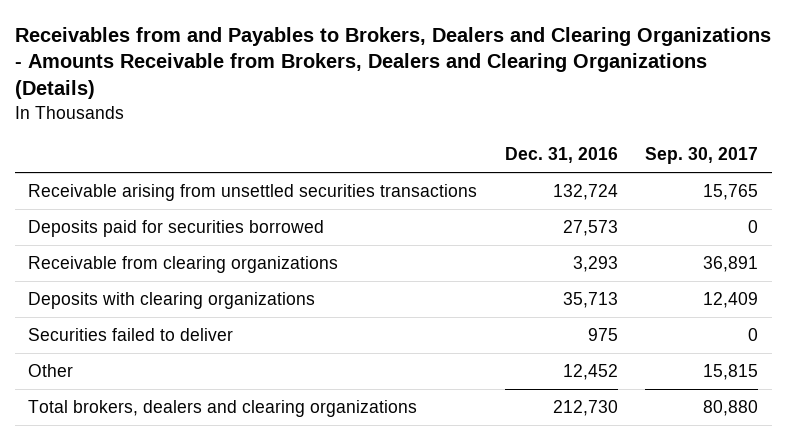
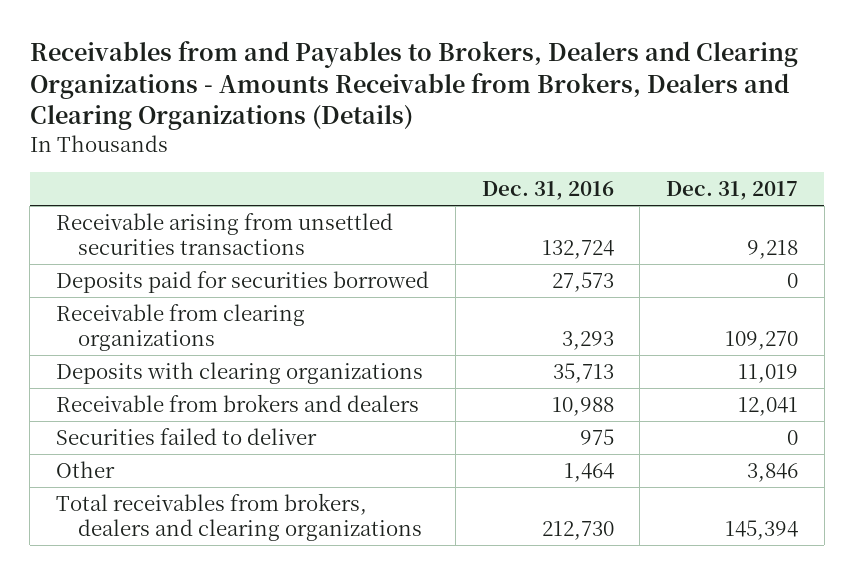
[645,147,759,165] Sep. 30, 2017 -> none
none -> [666,180,799,200] Dec. 31, 2017
none -> [56,393,420,412] Receivable from brokers and dealers
[562,364,618,381] 12,452 -> [563,462,614,482] 1,464
[28,400,418,418] Total brokers, dealers and clearing organizations -> [56,492,422,541] Total receivables from brokers, dealers and clearing organizations

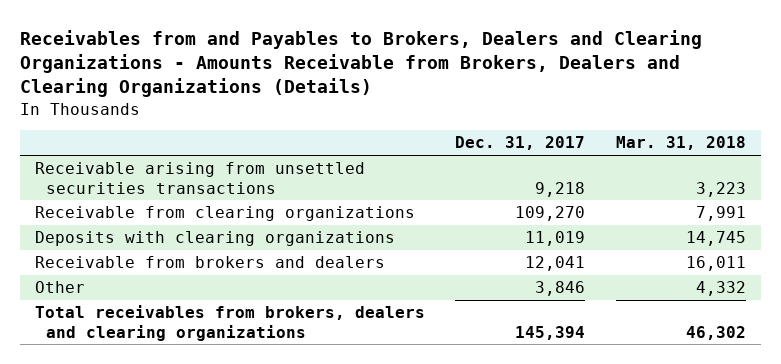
[481,180,614,200] Dec. 31, 2016 -> none
none -> [615,136,746,151] Mar. 31, 2018
[56,270,430,293] Deposits paid for securities borrowed -> none
[56,427,318,445] Securities failed to deliver -> none

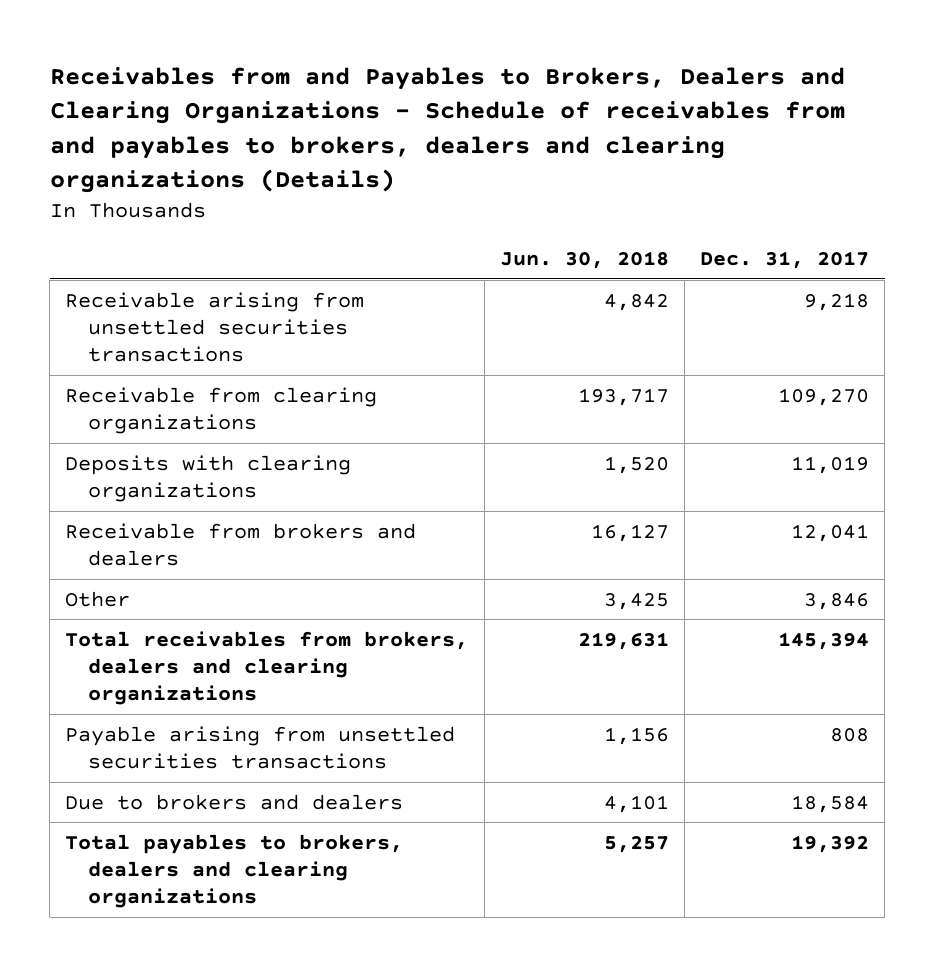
[20,29,703,98] Receivables from and Payables to Brokers, Dealers and Clearing Organizations - Amounts Receivable from Brokers, Dealers and Clearing Organizations (Details) -> [49,67,845,193] Receivables from and Payables to Brokers, Dealers and Clearing Organizations - Schedule of receivables from and payables to brokers, dealers and clearing organizations (Details)
[615,136,746,151] Mar. 31, 2018 -> none
none -> [499,251,669,270] Jun. 30, 2018
none -> [65,725,456,769] Payable arising from unsettled securities transactions
none -> [65,793,404,810] Due to brokers and dealers
none -> [65,833,404,909] Total payables to brokers, dealers and clearing organizations

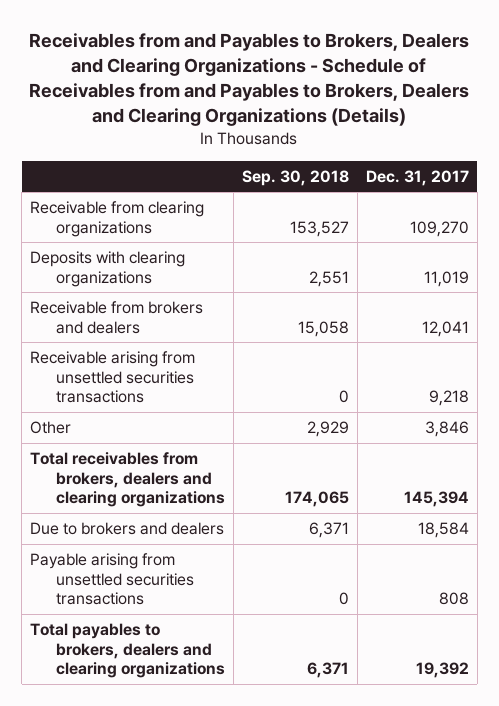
[49,67,845,193] Receivables from and Payables to Brokers, Dealers and Clearing Organizations - Schedule of receivables from and payables to brokers, dealers and clearing organizations (Details) -> [29,32,470,127] Receivables from and Payables to Brokers, Dealers and Clearing Organizations - Schedule of Receivables from and Payables to Brokers, Dealers and Clearing Organizations (Details)
[499,251,669,270] Jun. 30, 2018 -> none
none -> [241,169,349,186] Sep. 30, 2018
[65,291,365,363] Receivable arising from unsettled securities transactions -> [30,351,196,404] Receivable arising from unsettled securities transactions
[65,725,456,769] Payable arising from unsettled securities transactions -> [30,553,194,606] Payable arising from unsettled securities transactions

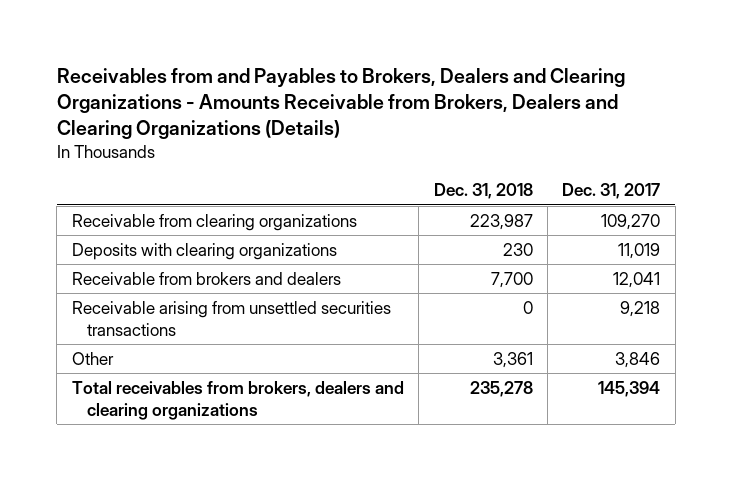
[29,32,470,127] Receivables from and Payables to Brokers, Dealers and Clearing Organizations - Schedule of Receivables from and Payables to Brokers, Dealers and Clearing Organizations (Details) -> [56,68,625,140] Receivables from and Payables to Brokers, Dealers and Clearing Organizations - Amounts Receivable from Brokers, Dealers and Clearing Organizations (Details)
[241,169,349,186] Sep. 30, 2018 -> none
none -> [433,182,533,199] Dec. 31, 2018
[30,522,225,536] Due to brokers and dealers -> none
[30,553,194,606] Payable arising from unsettled securities transactions -> none
[30,623,225,679] Total payables to brokers, dealers and clearing organizations -> none

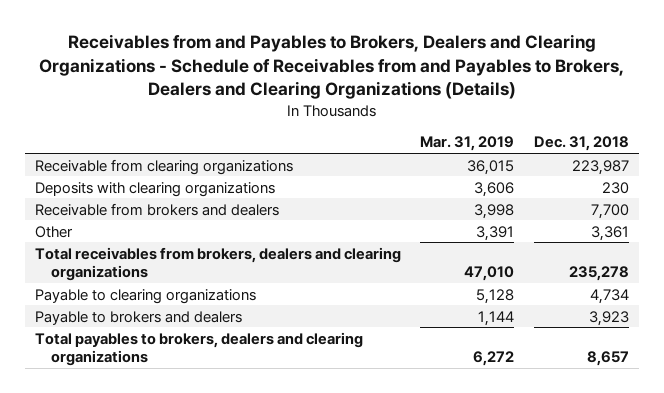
[56,68,625,140] Receivables from and Payables to Brokers, Dealers and Clearing Organizations - Amounts Receivable from Brokers, Dealers and Clearing Organizations (Details) -> [38,34,624,100] Receivables from and Payables to Brokers, Dealers and Clearing Organizations - Schedule of Receivables from and Payables to Brokers, Dealers and Clearing Organizations (Details)
[562,182,661,199] Dec. 31, 2017 -> none
none -> [420,136,515,152] Mar. 31, 2019
[71,300,391,336] Receivable arising from unsettled securities transactions -> none
none -> [34,288,256,304] Payable to clearing organizations
none -> [34,310,242,325] Payable to brokers and dealers
none -> [34,331,363,367] Total payables to brokers, dealers and clearing organizations

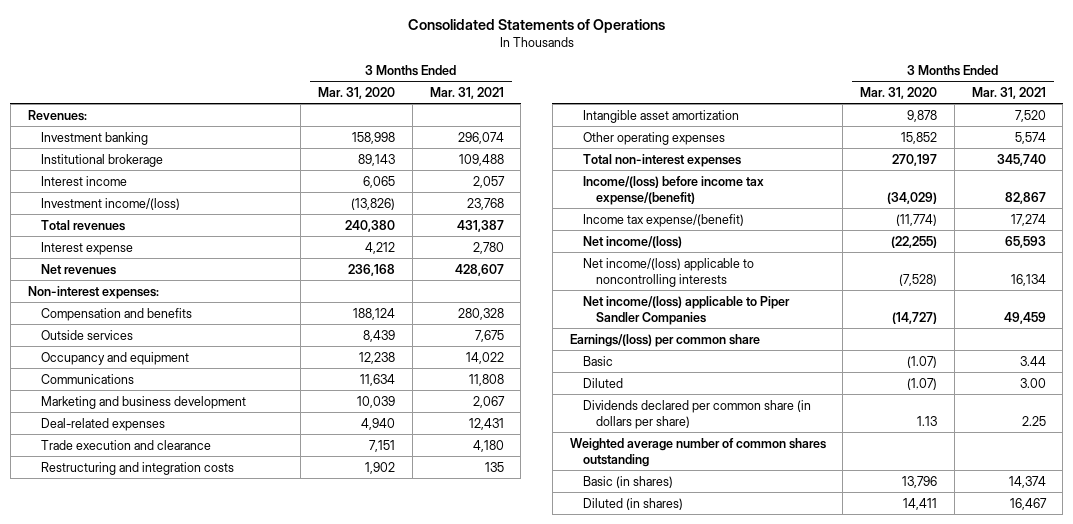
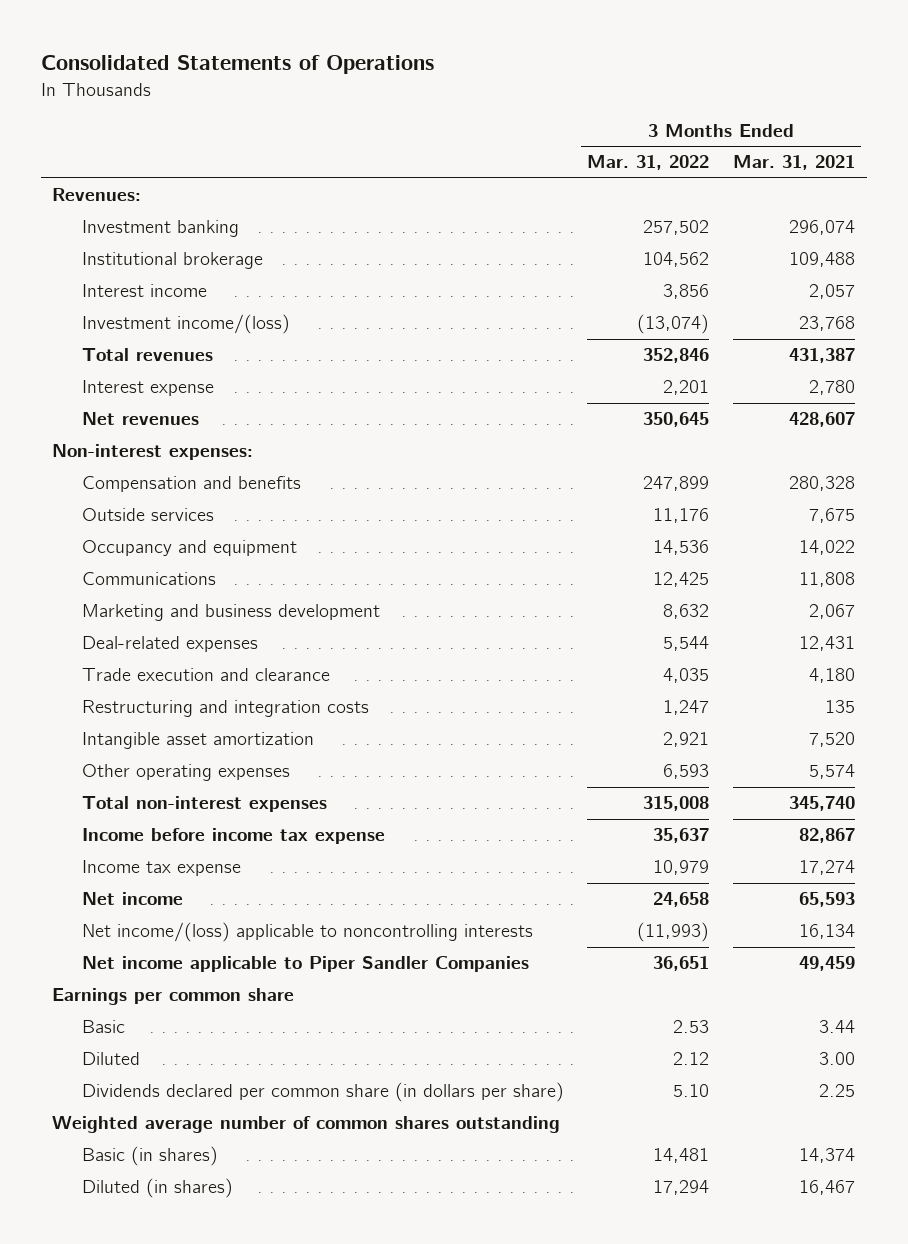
[318,87,396,100] Mar. 31, 2020 -> none
none -> [587,155,710,171] Mar. 31, 2022
[583,175,765,205] Income/(loss) before income tax expense/(benefit) -> [81,828,385,845] Income before income tax expense
[583,213,745,227] Income tax expense/(benefit) -> [81,860,241,877] Income tax expense
[583,235,683,248] Net income/(loss) -> [81,892,183,906] Net income
[583,295,791,325] Net income/(loss) applicable to Piper Sandler Companies -> [81,956,529,973] Net income applicable to Piper Sandler Companies
[569,333,760,347] Earnings/(loss) per common share -> [52,988,295,1006] Earnings per common share

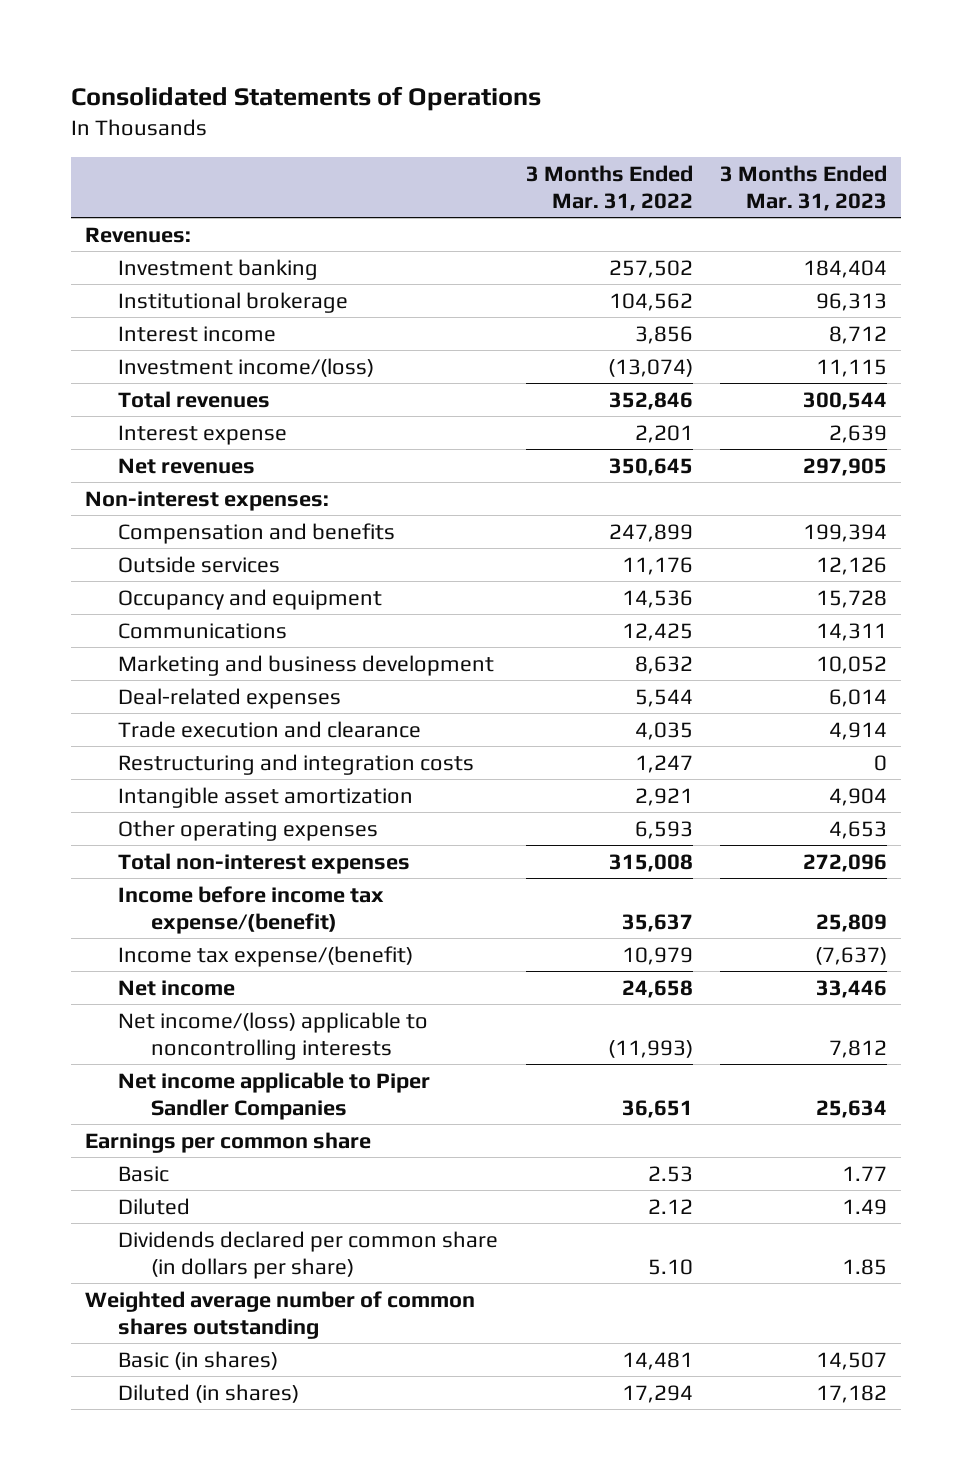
[733,155,856,171] Mar. 31, 2021 -> none
none -> [720,165,888,212] 3 Months Ended Mar. 31, 2023
[81,828,385,845] Income before income tax expense -> [117,885,384,934] Income before income tax expense/(benefit)
[81,860,241,877] Income tax expense -> [117,945,413,967] Income tax expense/(benefit)

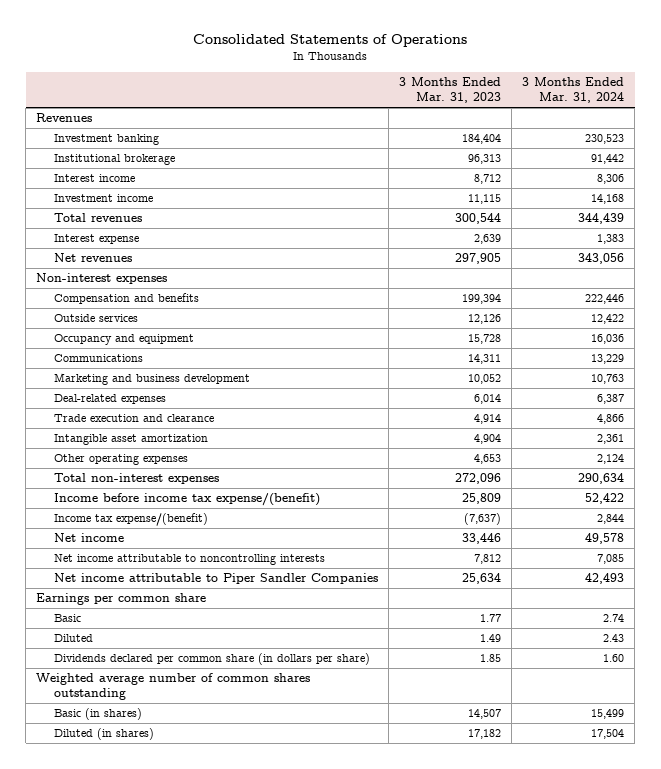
[525,165,693,212] 3 Months Ended Mar. 31, 2022 -> none
none -> [522,77,625,104] 3 Months Ended Mar. 31, 2024
[84,226,191,243] Revenues: -> [36,113,93,123] Revenues
[117,357,374,377] Investment income/(loss) -> [54,194,154,203] Investment income
[84,490,329,511] Non-interest expenses: -> [36,273,168,285] Non-interest expenses
[117,753,474,775] Restructuring and integration costs -> none
[117,1011,428,1060] Net income/(loss) applicable to noncontrolling interests -> [54,554,326,566] Net income attributable to noncontrolling interests
[117,1071,430,1120] Net income applicable to Piper Sandler Companies -> [54,573,379,585] Net income attributable to Piper Sandler Companies

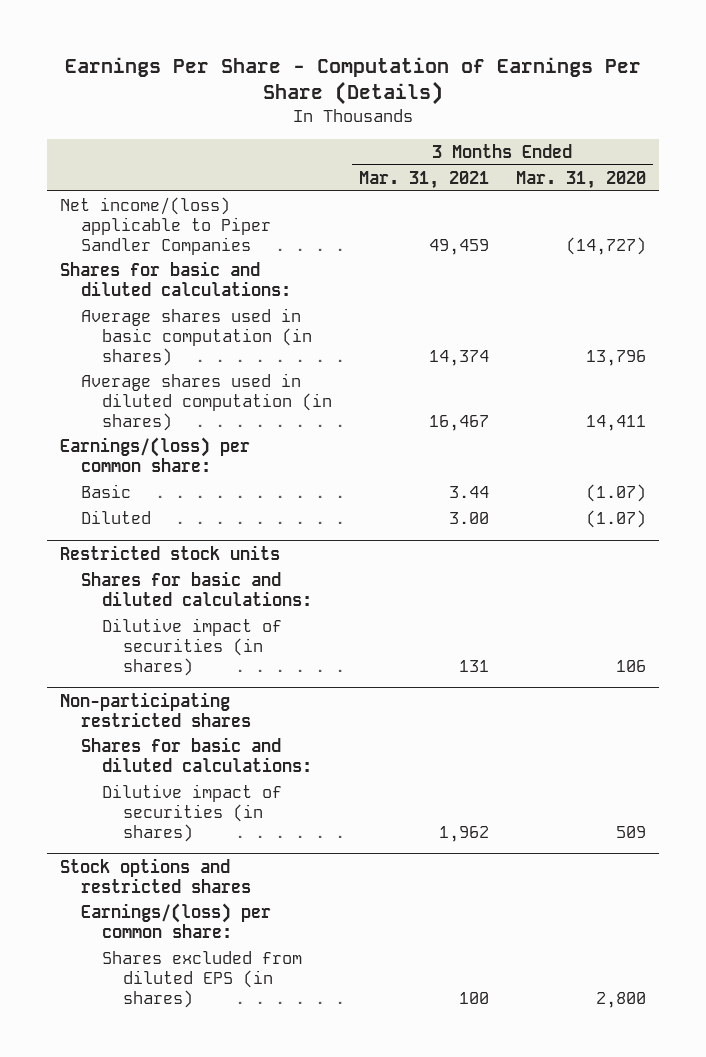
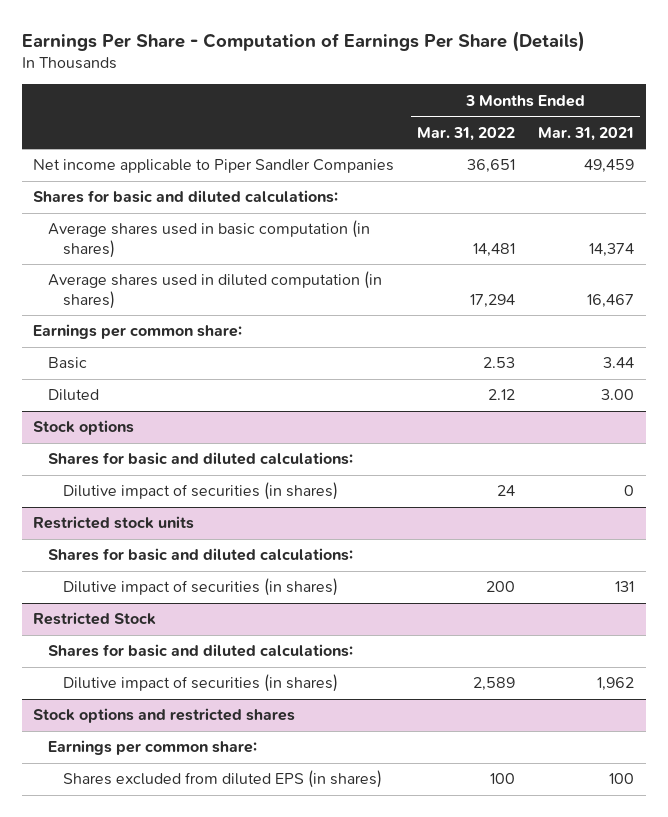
[515,170,646,189] Mar. 31, 2020 -> none
none -> [417,126,516,141] Mar. 31, 2022
[60,196,272,255] Net income/(loss) applicable to Piper Sandler Companies -> [33,159,395,174] Net income applicable to Piper Sandler Companies
[60,436,251,472] Earnings/(loss) per common share: -> [33,324,243,340] Earnings per common share:
none -> [33,420,135,436] Stock options
none -> [47,452,353,466] Shares for basic and diluted calculations:
none -> [62,482,338,501] Dilutive impact of securities (in shares)
[60,691,252,727] Non-participating restricted shares -> [33,612,157,626] Restricted Stock
[81,902,272,938] Earnings/(loss) per common share: -> [47,740,257,756] Earnings per common share:

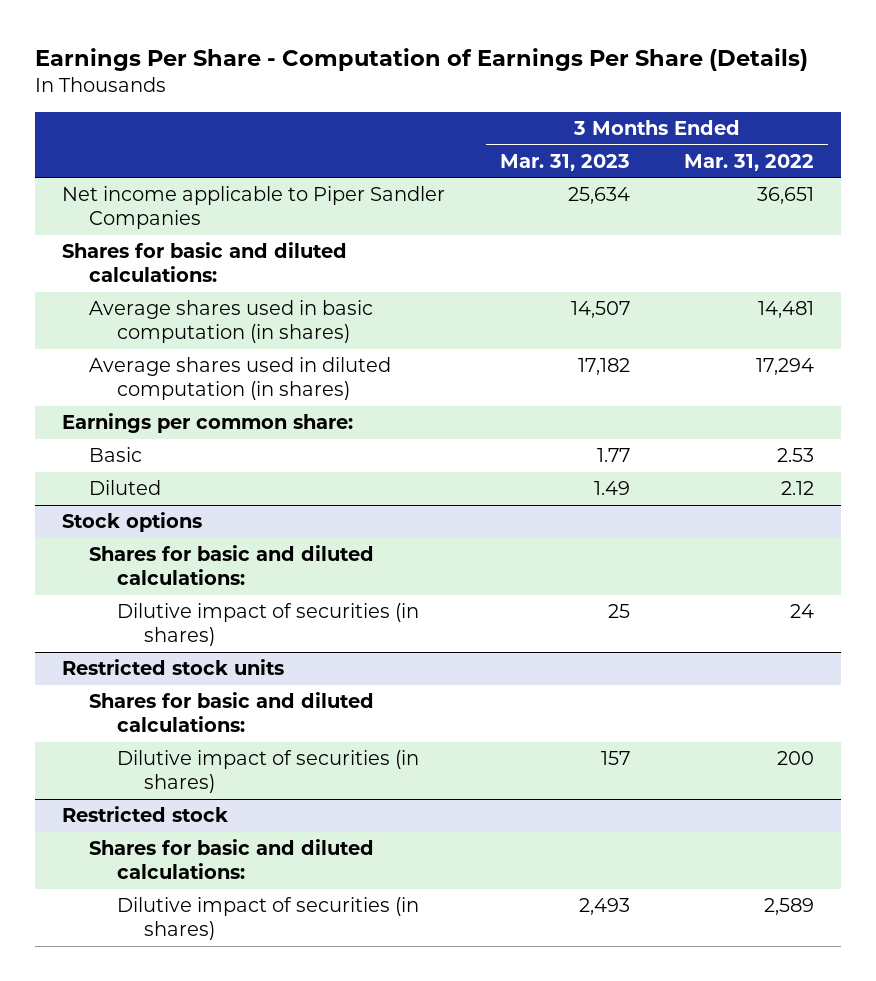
[538,126,635,141] Mar. 31, 2021 -> none
none -> [499,153,630,171] Mar. 31, 2023
[33,612,157,626] Restricted Stock -> [62,806,229,823] Restricted stock
[33,708,296,724] Stock options and restricted shares -> none
[47,740,257,756] Earnings per common share: -> none
[62,770,382,789] Shares excluded from diluted EPS (in shares) -> none

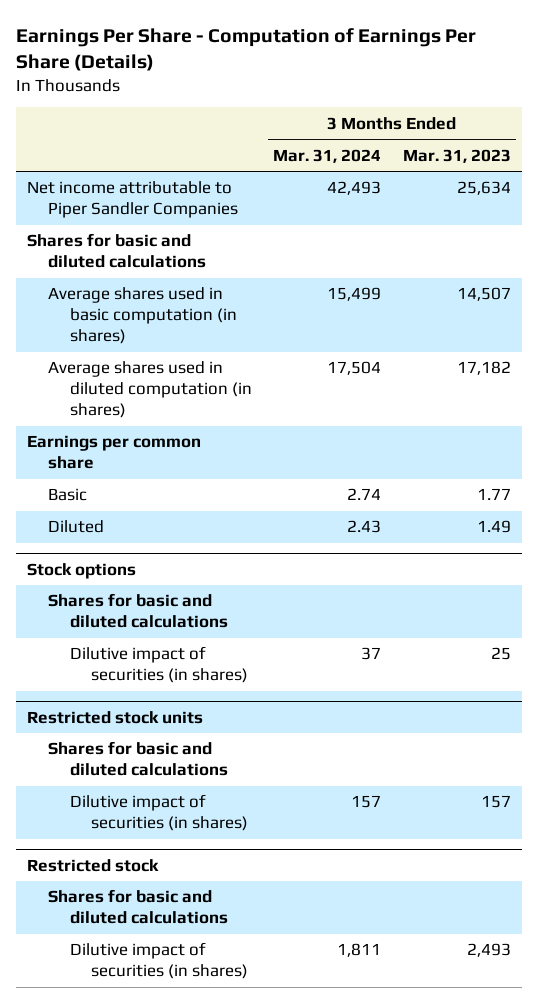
[684,153,815,171] Mar. 31, 2022 -> none
none -> [273,148,382,163] Mar. 31, 2024
[62,186,446,230] Net income applicable to Piper Sandler Companies -> [26,181,239,219] Net income attributable to Piper Sandler Companies
[62,242,348,283] Shares for basic and diluted calculations: -> [26,233,207,269] Shares for basic and diluted calculations
[62,413,354,434] Earnings per common share: -> [26,435,201,470] Earnings per common share
[89,545,375,586] Shares for basic and diluted calculations: -> [48,593,228,629] Shares for basic and diluted calculations
[89,692,375,733] Shares for basic and diluted calculations: -> [48,741,228,777] Shares for basic and diluted calculations
[89,839,375,880] Shares for basic and diluted calculations: -> [48,889,228,925] Shares for basic and diluted calculations

